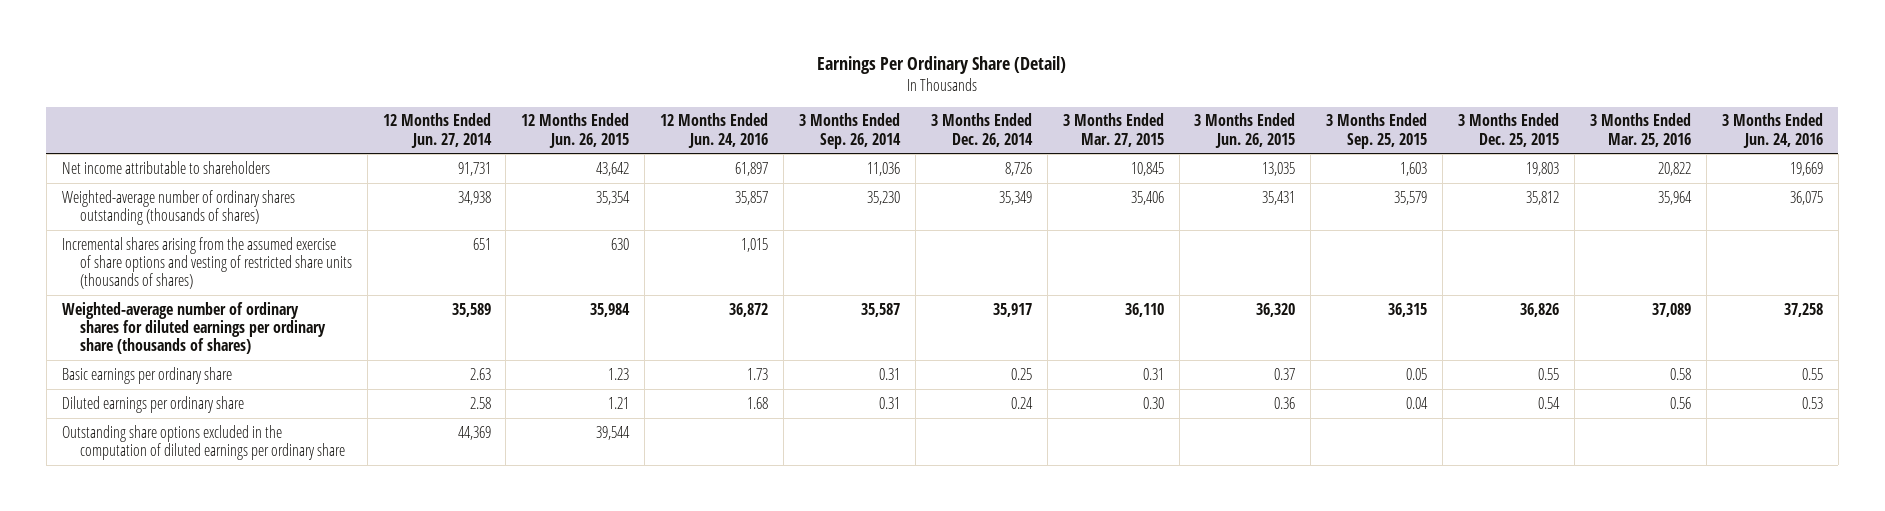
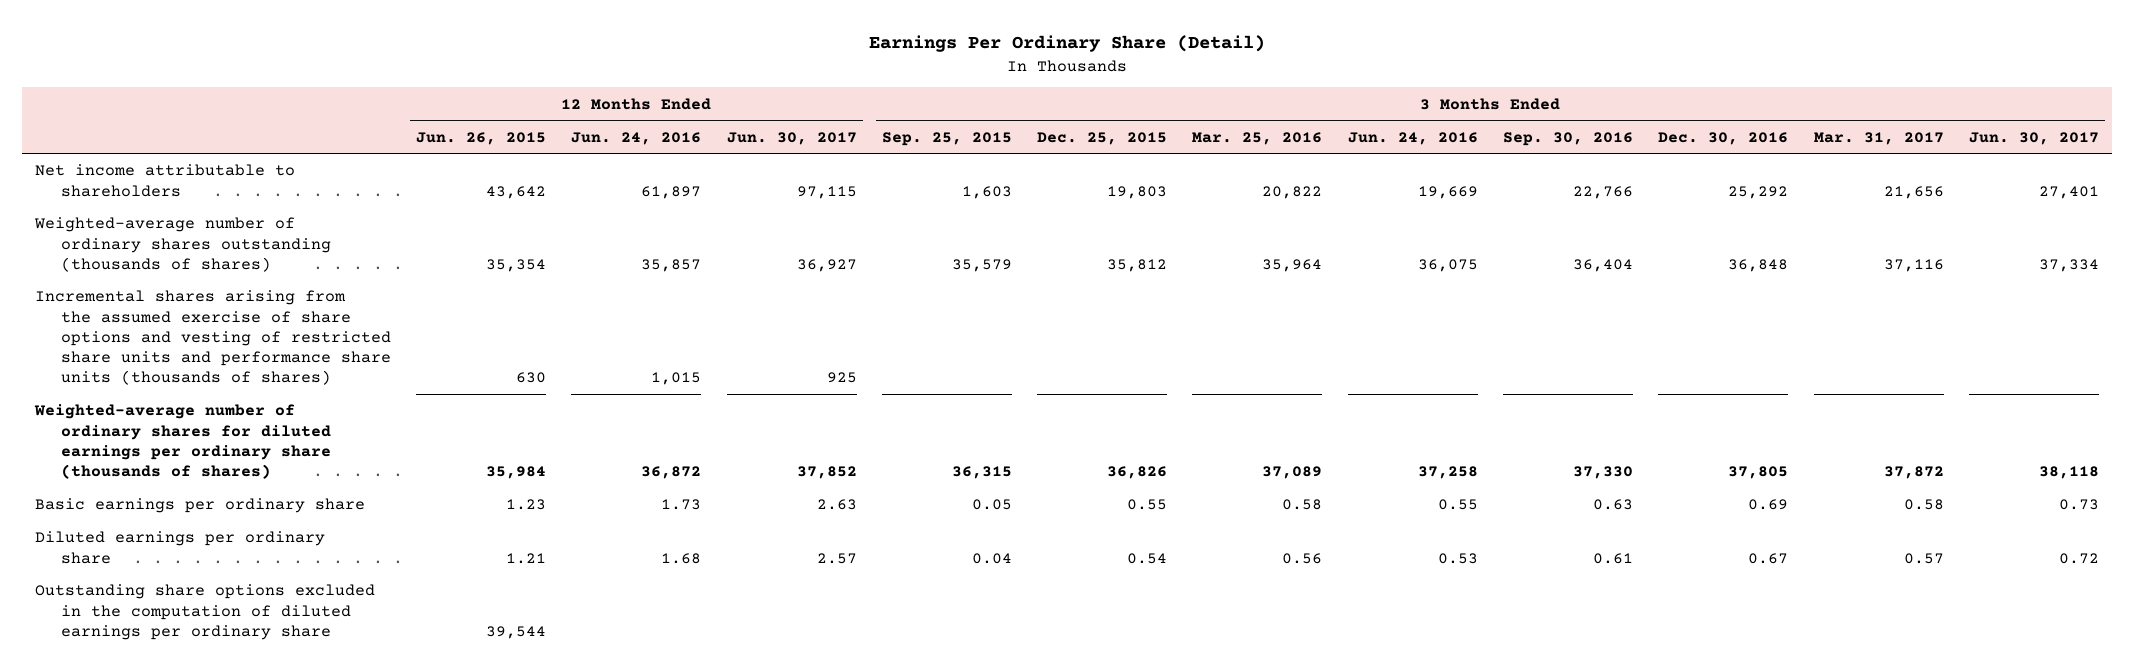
[382,113,492,148] 12 Months Ended Jun. 27, 2014 -> none
[799,113,902,149] 3 Months Ended Sep. 26, 2014 -> none
[930,113,1033,147] 3 Months Ended Dec. 26, 2014 -> none
[1062,113,1164,147] 3 Months Ended Mar. 27, 2015 -> none
[1194,113,1296,148] 3 Months Ended Jun. 26, 2015 -> none
none -> [726,131,857,145] Jun. 30, 2017
none -> [1503,131,1634,146] Sep. 30, 2016
none -> [1658,131,1789,145] Dec. 30, 2016
none -> [1813,131,1944,145] Mar. 31, 2017
none -> [1969,131,2100,145] Jun. 30, 2017
[61,236,352,290] Incremental shares arising from the assumed exercise of share options and vesting of restricted share units (thousands of shares) -> [34,290,391,386] Incremental shares arising from the assumed exercise of share options and vesting of restricted share units and performance share units (thousands of shares)

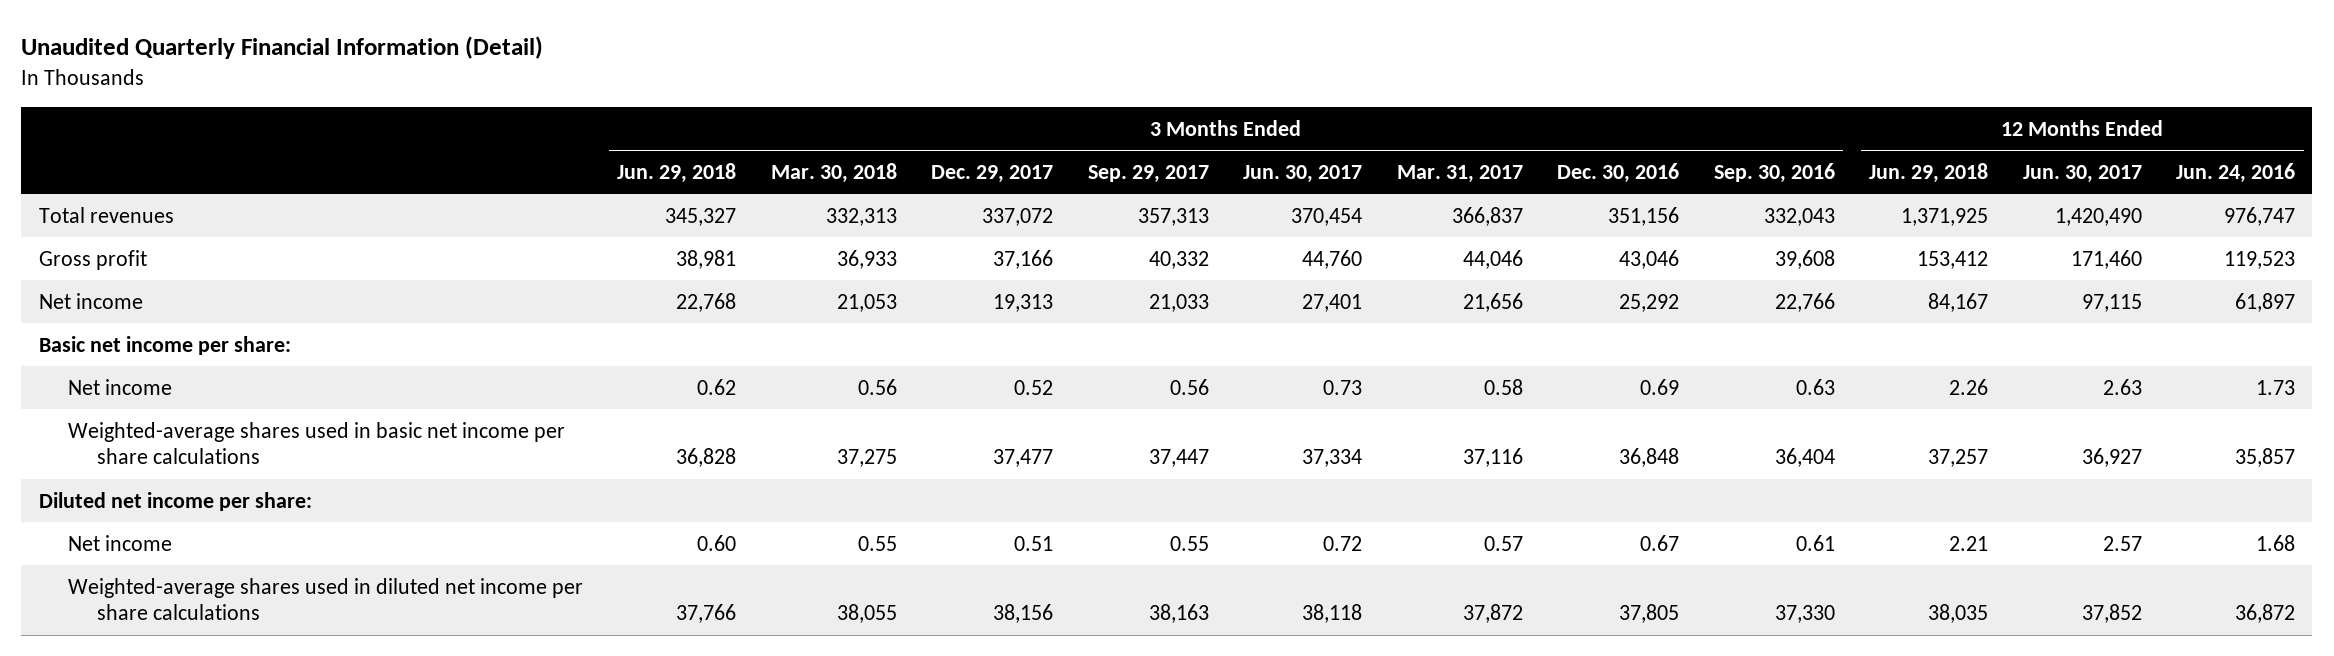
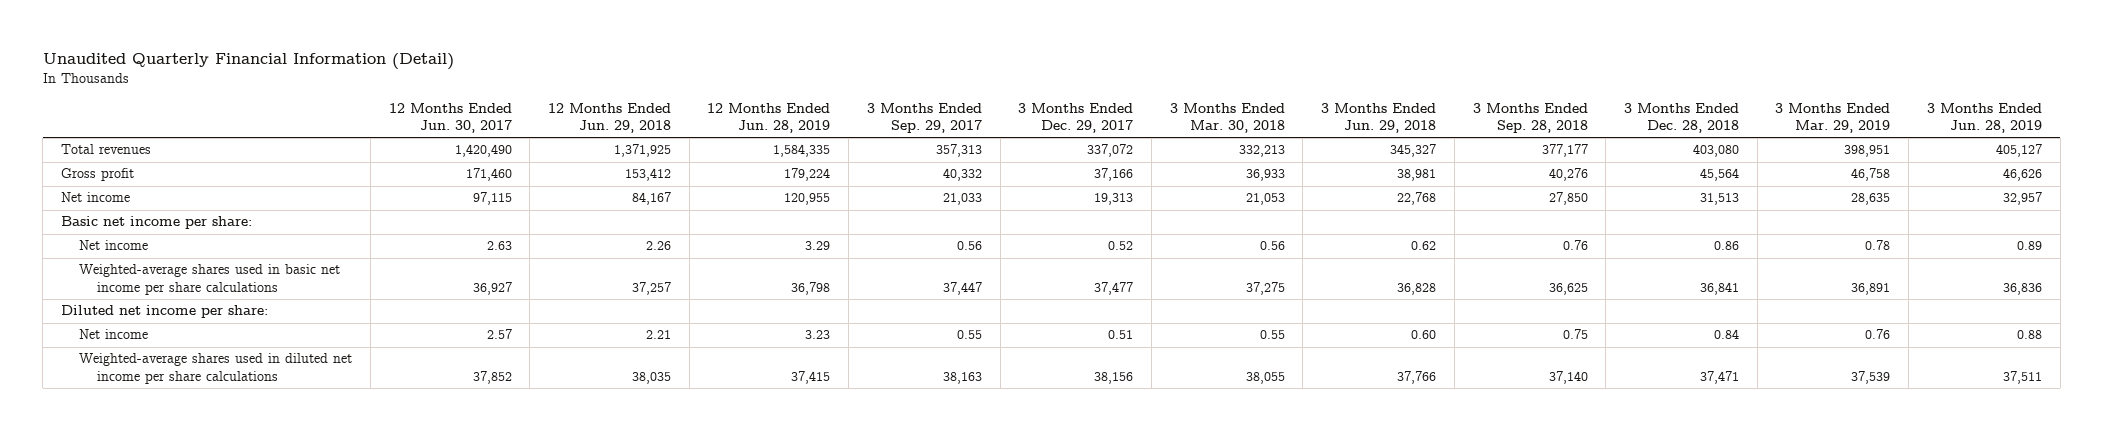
[1243,164,1363,183] Jun. 30, 2017 -> none
[1396,164,1523,183] Mar. 31, 2017 -> none
[1557,162,1680,183] Dec. 30, 2016 -> none
[1713,162,1835,183] Sep. 30, 2016 -> none
[2176,162,2296,183] Jun. 24, 2016 -> none
none -> [707,102,831,134] 12 Months Ended Jun. 28, 2019
none -> [1472,102,1588,134] 3 Months Ended Sep. 28, 2018
none -> [1624,102,1740,134] 3 Months Ended Dec. 28, 2018
none -> [1775,102,1891,134] 3 Months Ended Mar. 29, 2019
none -> [1926,102,2042,134] 3 Months Ended Jun. 28, 2019
[825,207,897,226] 332,313 -> [1238,145,1285,158] 332,213

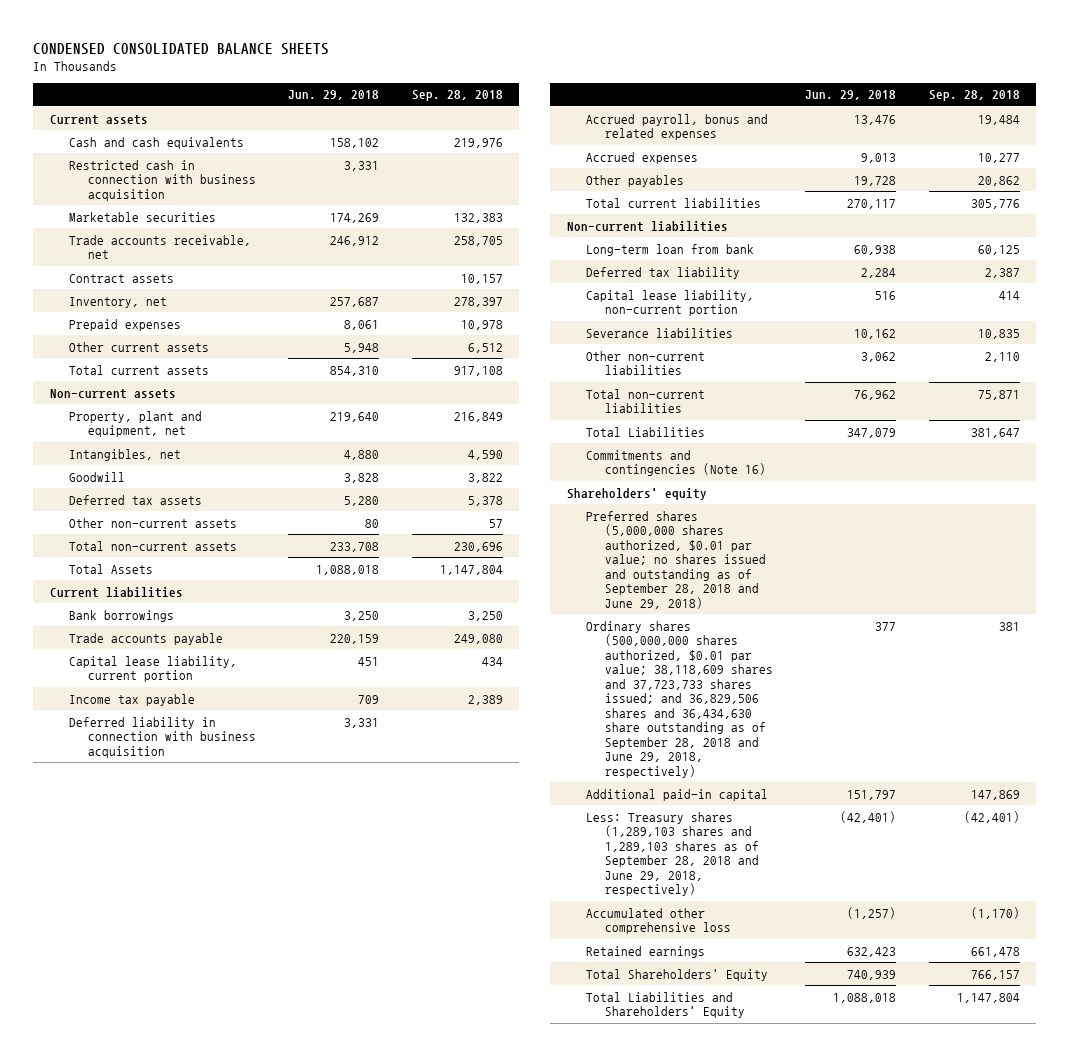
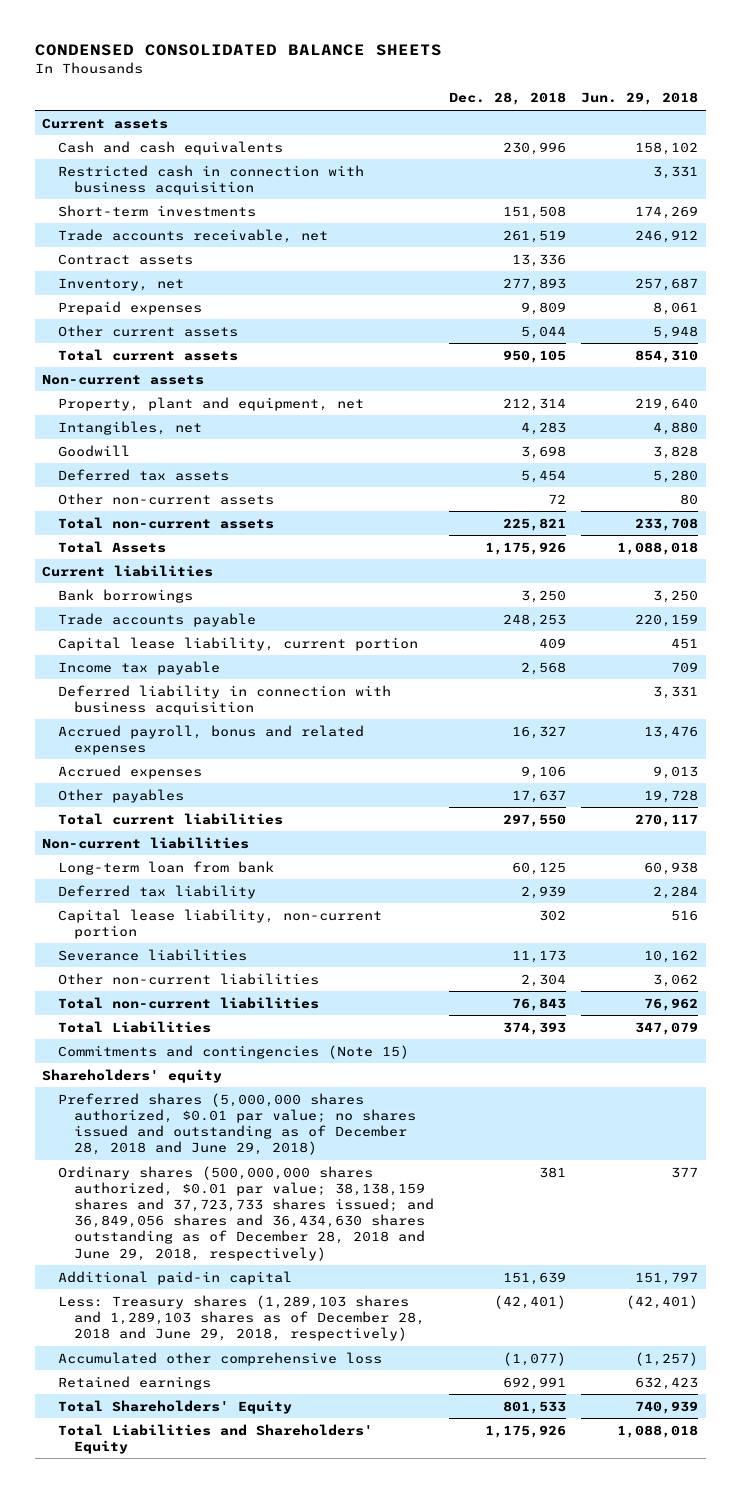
[411,90,503,102] Sep. 28, 2018 -> none
none -> [448,92,566,106] Dec. 28, 2018
[68,211,216,222] Marketable securities -> [58,204,257,217] Short-term investments
[585,449,766,477] Commitments and contingencies (Note 16) -> [58,1044,410,1059] Commitments and contingencies (Note 15)
[585,510,766,609] Preferred shares (5,000,000 shares authorized, $0.01 par value; no shares issued and outstanding as of September 28, 2018 and June 29, 2018) -> [58,1092,416,1156] Preferred shares (5,000,000 shares authorized, $0.01 par value; no shares issued and outstanding as of December 28, 2018 and June 29, 2018)
[585,620,773,778] Ordinary shares (500,000,000 shares authorized, $0.01 par value; 38,118,609 shares and 37,723,733 shares issued; and 36,829,506 shares and 36,434,630 share outstanding as of September 28, 2018 and June 29, 2018, respectively) -> [58,1165,434,1261] Ordinary shares (500,000,000 shares authorized, $0.01 par value; 38,138,159 shares and 37,723,733 shares issued; and 36,849,056 shares and 36,434,630 shares outstanding as of December 28, 2018 and June 29, 2018, respectively)
[585,811,759,897] Less: Treasury shares (1,289,103 shares and 1,289,103 shares as of September 28, 2018 and June 29, 2018, respectively) -> [58,1294,425,1342] Less: Treasury shares (1,289,103 shares and 1,289,103 shares as of December 28, 2018 and June 29, 2018, respectively)

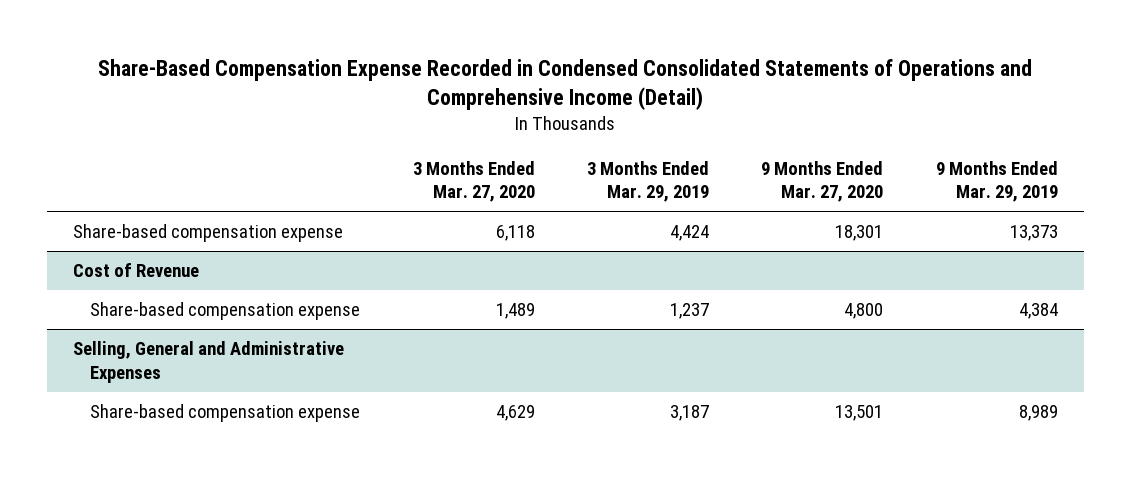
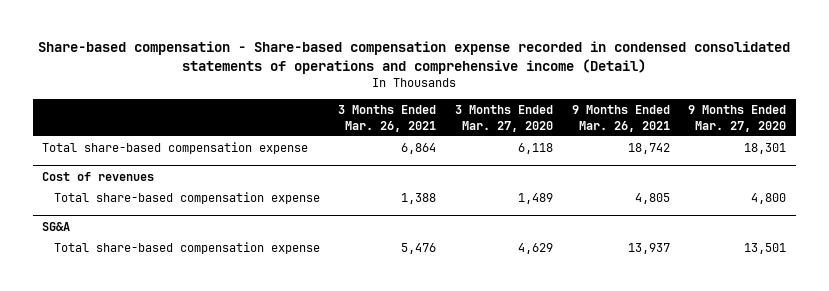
[98,58,1033,110] Share-Based Compensation Expense Recorded in Condensed Consolidated Statements of Operations and Comprehensive Income (Detail) -> [38,40,791,74] Share-based compensation - Share-based compensation expense recorded in condensed consolidated statements of operations and comprehensive income (Detail)
[587,160,710,203] 3 Months Ended Mar. 29, 2019 -> none
[935,160,1058,203] 9 Months Ended Mar. 29, 2019 -> none
none -> [338,104,437,132] 3 Months Ended Mar. 26, 2021
none -> [571,104,670,132] 9 Months Ended Mar. 26, 2021
[72,223,343,242] Share-based compensation expense -> [42,141,309,154] Total share-based compensation expense
[72,262,199,277] Cost of Revenue -> [42,171,155,181] Cost of revenues
[90,301,361,320] Share-based compensation expense -> [53,191,320,204] Total share-based compensation expense
[72,340,344,383] Selling, General and Administrative Expenses -> [42,221,71,231] SG&A
[90,403,361,422] Share-based compensation expense -> [53,241,320,254] Total share-based compensation expense

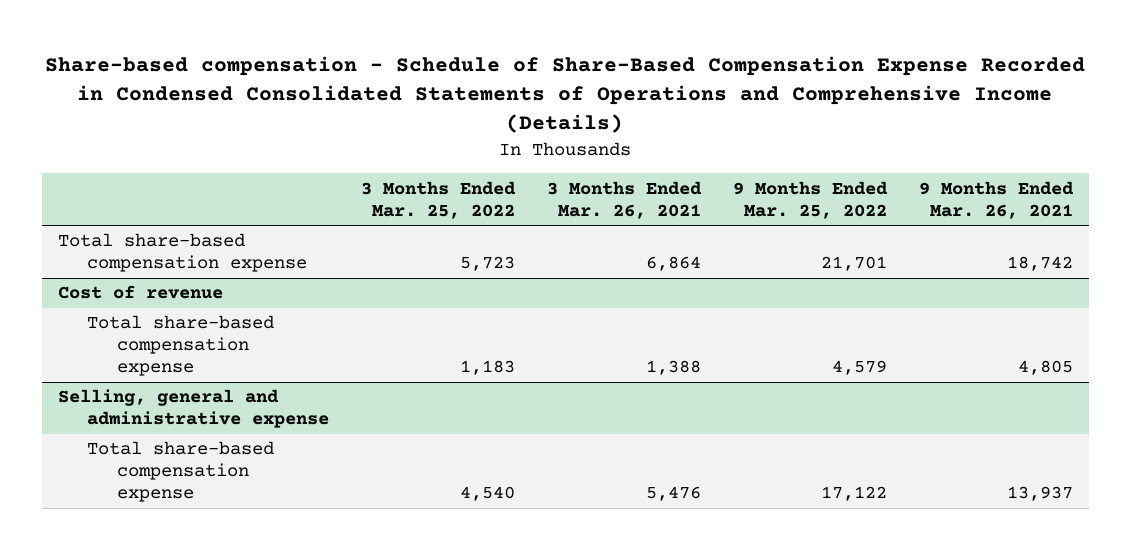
[38,40,791,74] Share-based compensation - Share-based compensation expense recorded in condensed consolidated statements of operations and comprehensive income (Detail) -> [45,55,1086,134] Share-based compensation - Schedule of Share-Based Compensation Expense Recorded in Condensed Consolidated Statements of Operations and Comprehensive Income (Details)
[455,104,554,132] 3 Months Ended Mar. 27, 2020 -> none
[688,104,787,132] 9 Months Ended Mar. 27, 2020 -> none
none -> [361,180,517,219] 3 Months Ended Mar. 25, 2022
none -> [733,180,889,219] 9 Months Ended Mar. 25, 2022
[42,171,155,181] Cost of revenues -> [57,285,223,300] Cost of revenue
[42,221,71,231] SG&A -> [57,389,330,429] Selling, general and administrative expense

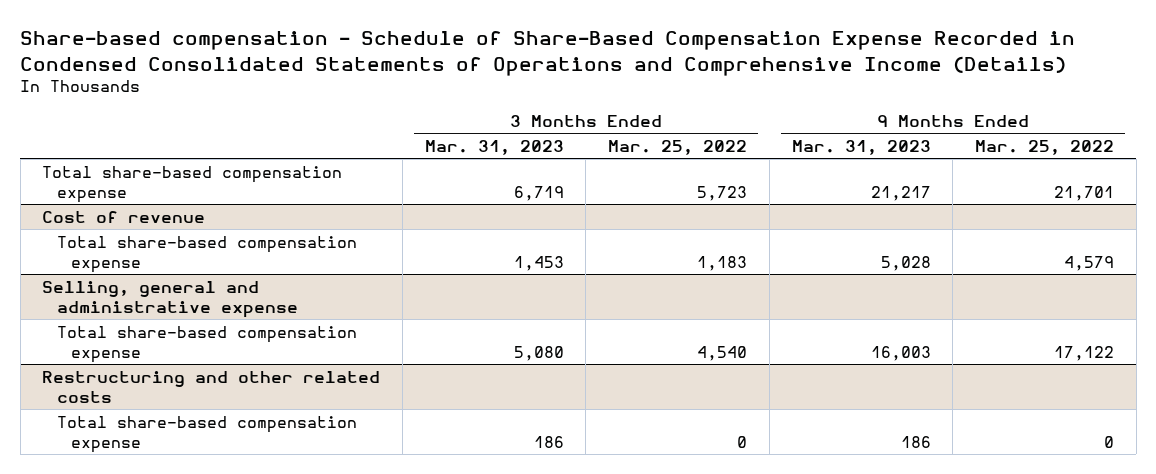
[547,180,703,219] 3 Months Ended Mar. 26, 2021 -> none
[919,180,1075,219] 9 Months Ended Mar. 26, 2021 -> none
none -> [424,140,564,156] Mar. 31, 2023
none -> [791,140,931,156] Mar. 31, 2023
none -> [42,370,381,403] Restructuring and other related costs
none -> [56,415,357,453] Total share-based compensation expense

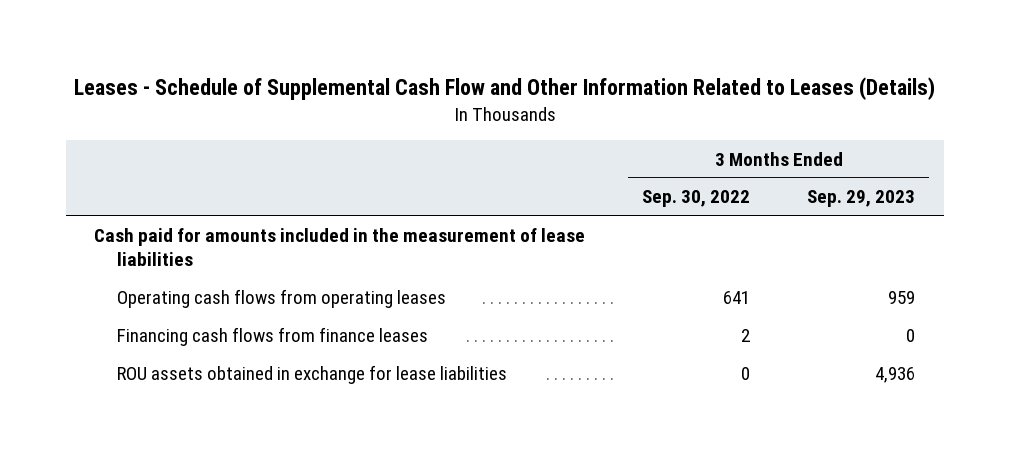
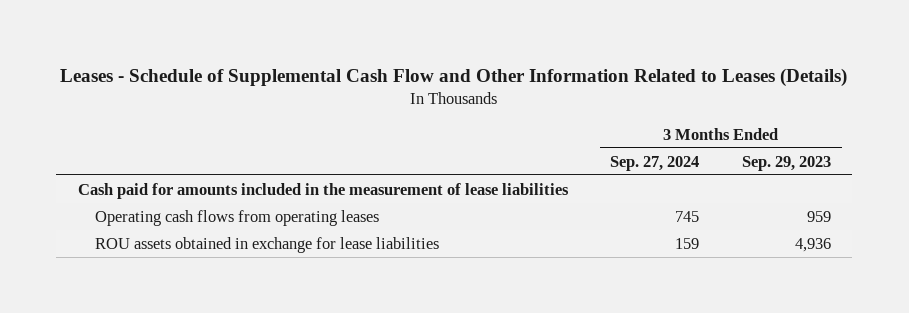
[642,190,751,208] Sep. 30, 2022 -> none
none -> [610,155,700,171] Sep. 27, 2024
[116,326,428,346] Financing cash flows from finance leases -> none

